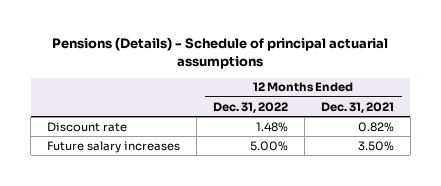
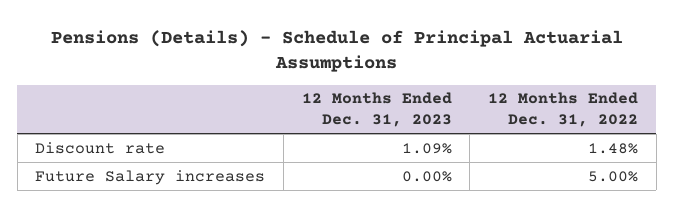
[52,37,389,70] Pensions (Details) - Schedule of principal actuarial assumptions -> [50,29,623,73] Pensions (Details) - Schedule of Principal Actuarial Assumptions
[320,101,394,113] Dec. 31, 2021 -> none
none -> [301,92,452,127] 12 Months Ended Dec. 31, 2023
[46,140,180,153] Future salary increases -> [35,169,266,185] Future Salary increases

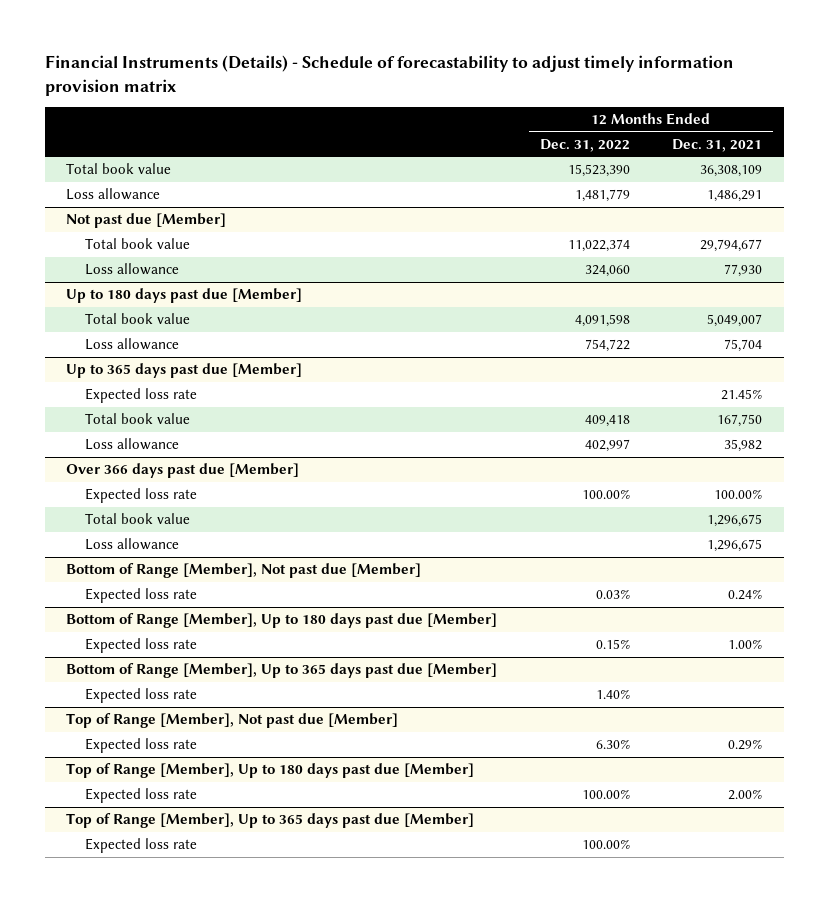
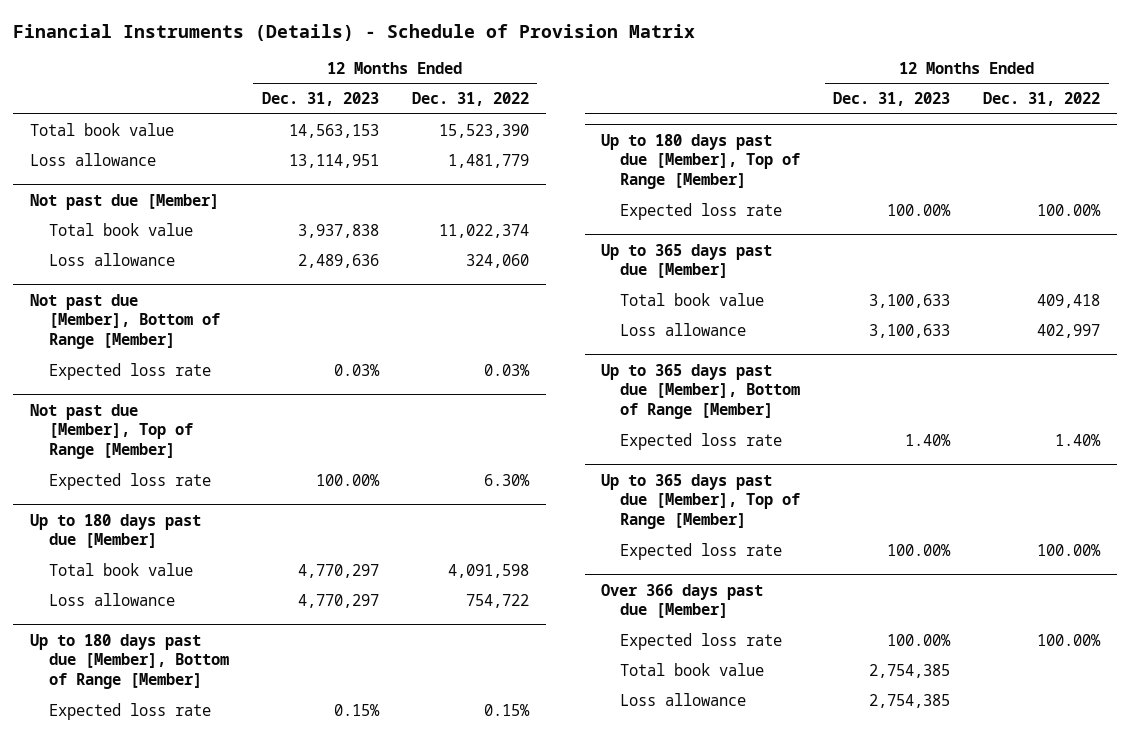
[44,55,734,96] Financial Instruments (Details) - Schedule of forecastability to adjust timely information provision matrix -> [13,23,696,41] Financial Instruments (Details) - Schedule of Provision Matrix
[672,138,763,152] Dec. 31, 2021 -> none
none -> [261,92,379,107] Dec. 31, 2023
none -> [29,293,220,350] Not past due [Member], Bottom of Range [Member]
none -> [48,362,211,380] Expected loss rate
none -> [29,403,193,460] Not past due [Member], Top of Range [Member]
none -> [48,472,211,490] Expected loss rate
none -> [29,633,229,690] Up to 180 days past due [Member], Bottom of Range [Member]
none -> [48,702,211,720] Expected loss rate
none -> [601,133,800,190] Up to 180 days past due [Member], Top of Range [Member]
none -> [619,202,782,220] Expected loss rate
[84,388,197,404] Expected loss rate -> none
none -> [601,363,800,420] Up to 365 days past due [Member], Bottom of Range [Member]
none -> [619,432,782,450] Expected loss rate
none -> [601,473,800,530] Up to 365 days past due [Member], Top of Range [Member]
none -> [619,542,782,560] Expected loss rate
[66,563,422,579] Bottom of Range [Member], Not past due [Member] -> none
[84,588,197,604] Expected loss rate -> none
[66,613,498,629] Bottom of Range [Member], Up to 180 days past due [Member] -> none
[84,638,197,654] Expected loss rate -> none
[66,663,498,679] Bottom of Range [Member], Up to 365 days past due [Member] -> none
[84,688,197,704] Expected loss rate -> none
[66,713,399,729] Top of Range [Member], Not past due [Member] -> none
[84,738,197,754] Expected loss rate -> none
[66,763,475,779] Top of Range [Member], Up to 180 days past due [Member] -> none
[84,788,197,804] Expected loss rate -> none
[66,813,475,829] Top of Range [Member], Up to 365 days past due [Member] -> none
[84,838,197,854] Expected loss rate -> none

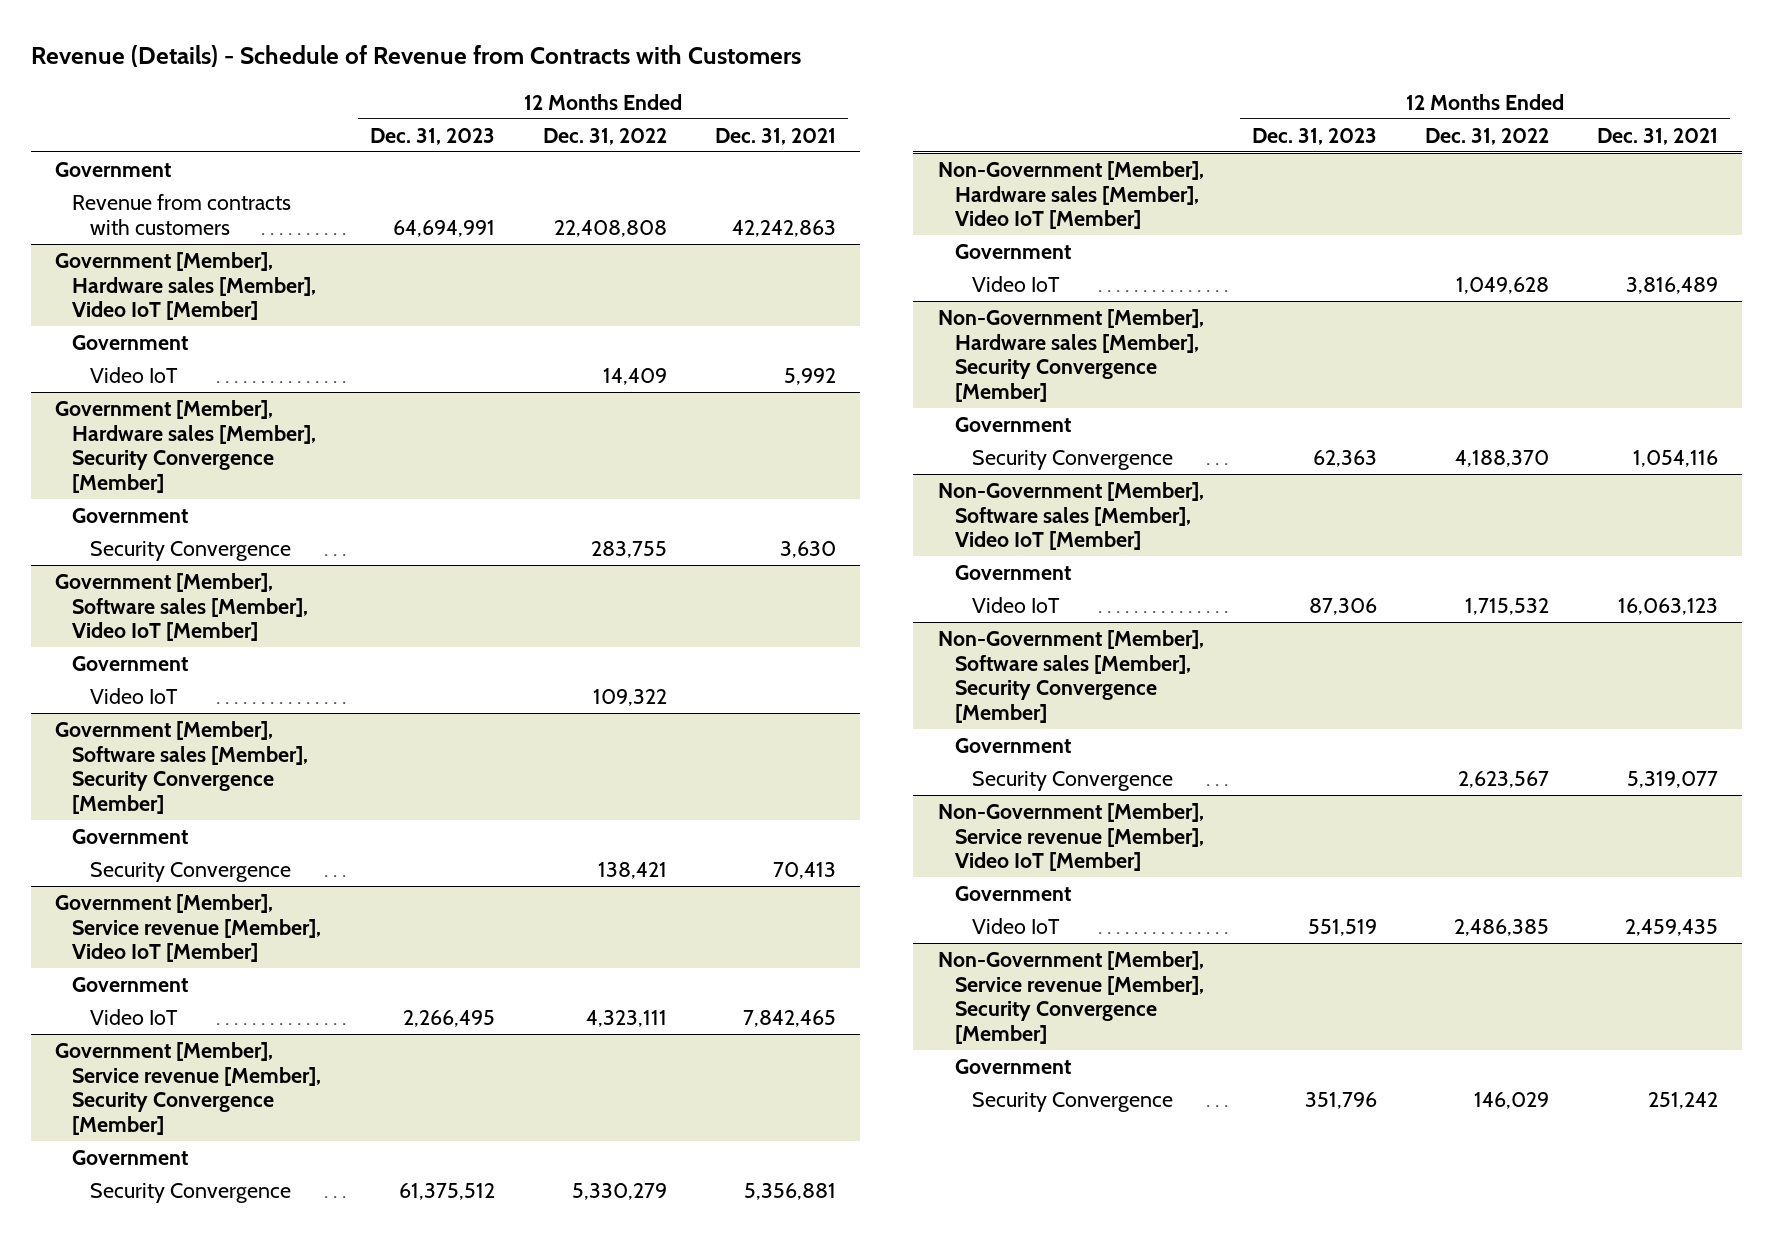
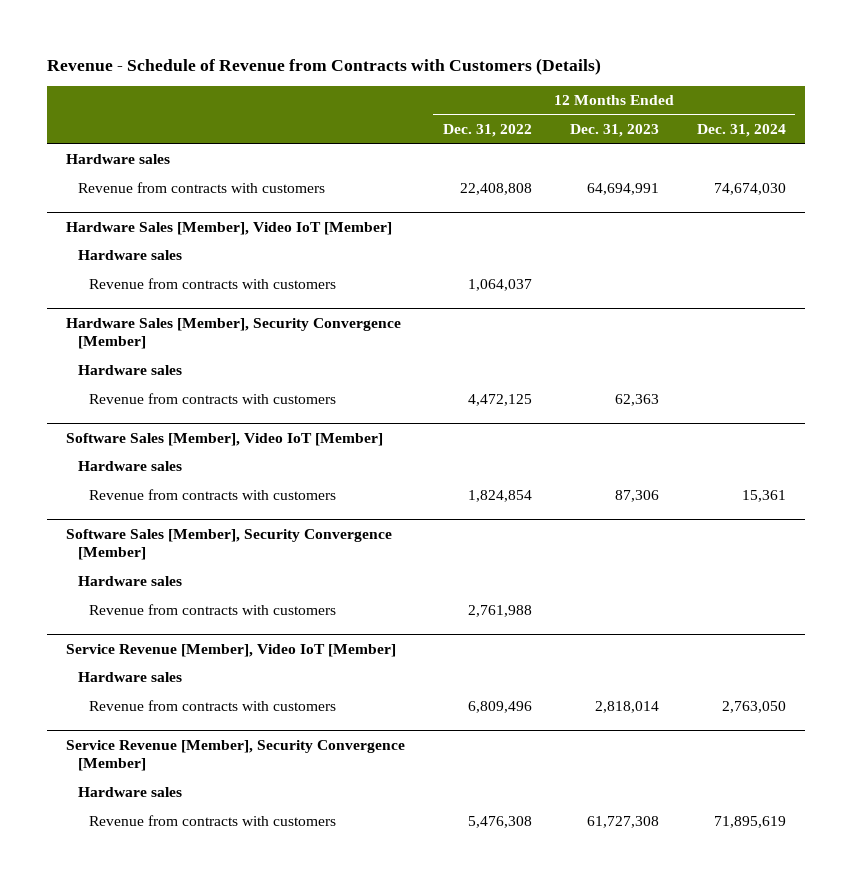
[31,45,802,68] Revenue (Details) - Schedule of Revenue from Contracts with Customers -> [46,57,601,75] Revenue - Schedule of Revenue from Contracts with Customers (Details)
[714,127,836,145] Dec. 31, 2021 -> none
none -> [696,124,786,138] Dec. 31, 2024
[55,162,172,178] Government -> none
none -> [65,154,170,165] Hardware sales
[72,335,189,351] Government -> none
[89,367,178,384] Video IoT -> none
[72,508,189,524] Government -> none
[89,541,291,562] Security Convergence -> none
[72,656,189,672] Government -> none
[89,688,178,705] Video IoT -> none
[72,829,189,845] Government -> none
[89,862,291,883] Security Convergence -> none
[72,977,189,993] Government -> none
[89,1009,178,1026] Video IoT -> none
[72,1150,189,1166] Government -> none
[89,1183,291,1204] Security Convergence -> none
[937,161,1204,230] Non-Government [Member], Hardware sales [Member], Video IoT [Member] -> none
[954,244,1071,260] Government -> none
[972,276,1061,293] Video IoT -> none
[937,309,1204,402] Non-Government [Member], Hardware sales [Member], Security Convergence [Member] -> none
[954,417,1071,433] Government -> none
[972,450,1174,471] Security Convergence -> none
[937,482,1204,551] Non-Government [Member], Software sales [Member], Video IoT [Member] -> none
[954,565,1071,581] Government -> none
[972,597,1061,614] Video IoT -> none
[937,630,1204,723] Non-Government [Member], Software sales [Member], Security Convergence [Member] -> none
[954,738,1071,754] Government -> none
[972,771,1174,792] Security Convergence -> none
[937,803,1204,872] Non-Government [Member], Service revenue [Member], Video IoT [Member] -> none
[954,886,1071,902] Government -> none
[972,918,1061,935] Video IoT -> none
[937,951,1204,1044] Non-Government [Member], Service revenue [Member], Security Convergence [Member] -> none
[954,1059,1071,1075] Government -> none
[972,1092,1174,1113] Security Convergence -> none
[55,252,317,321] Government [Member], Hardware sales [Member], Video IoT [Member] -> [65,221,392,235] Hardware Sales [Member], Video IoT [Member]
none -> [77,250,182,261] Hardware sales
none -> [89,278,337,290] Revenue from contracts with customers
[55,400,317,493] Government [Member], Hardware sales [Member], Security Convergence [Member] -> [65,317,401,350] Hardware Sales [Member], Security Convergence [Member]
none -> [77,365,182,376] Hardware sales
none -> [89,393,337,405] Revenue from contracts with customers
[55,573,309,642] Government [Member], Software sales [Member], Video IoT [Member] -> [65,432,383,446] Software Sales [Member], Video IoT [Member]
none -> [77,461,182,472] Hardware sales
none -> [89,489,337,501] Revenue from contracts with customers
[55,721,309,814] Government [Member], Software sales [Member], Security Convergence [Member] -> [65,528,392,561] Software Sales [Member], Security Convergence [Member]
none -> [77,576,182,587] Hardware sales
none -> [89,604,337,616] Revenue from contracts with customers
[55,894,322,963] Government [Member], Service revenue [Member], Video IoT [Member] -> [65,643,396,657] Service Revenue [Member], Video IoT [Member]
none -> [77,672,182,683] Hardware sales
none -> [89,700,337,712] Revenue from contracts with customers
[55,1042,322,1135] Government [Member], Service revenue [Member], Security Convergence [Member] -> [65,739,405,772] Service Revenue [Member], Security Convergence [Member]
none -> [77,787,182,798] Hardware sales
none -> [89,815,337,827] Revenue from contracts with customers

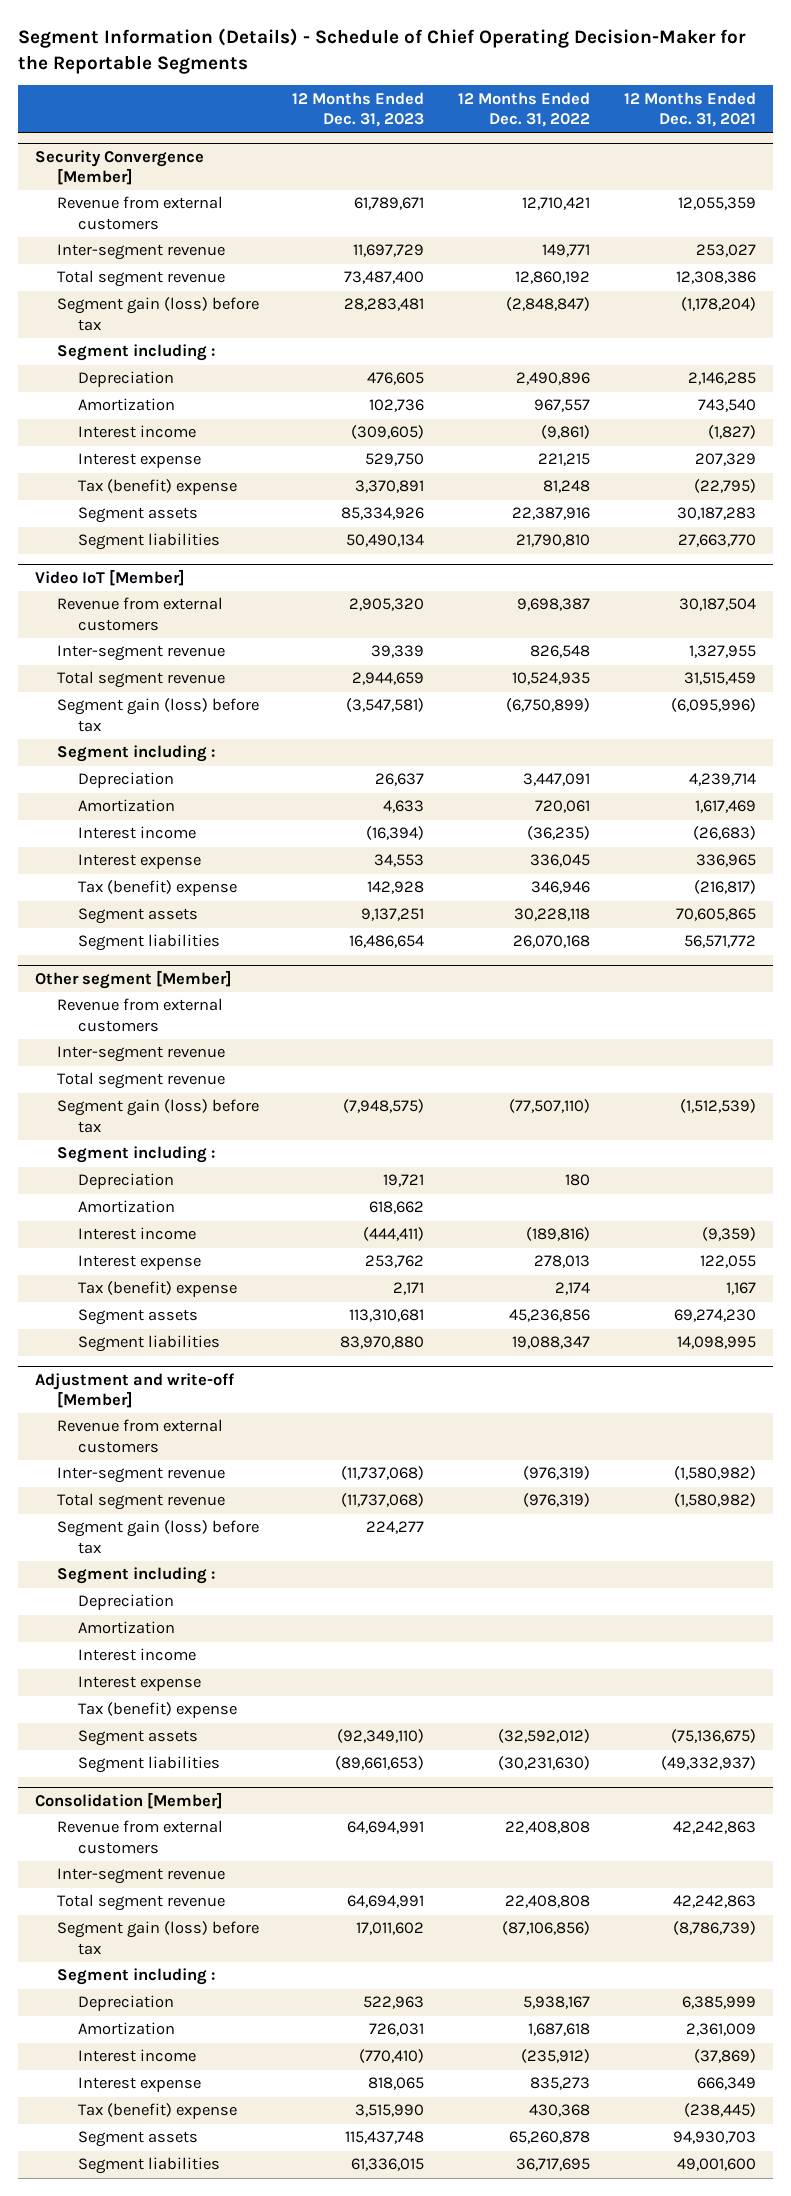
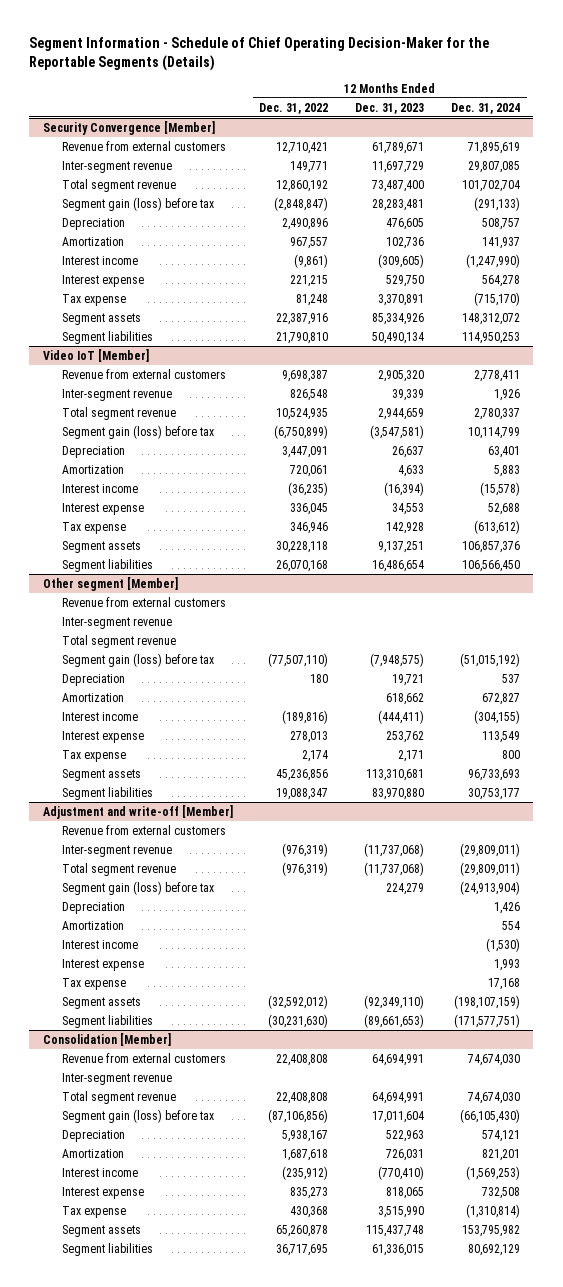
[17,28,746,74] Segment Information (Details) - Schedule of Chief Operating Decision-Maker for the Reportable Segments -> [29,37,490,72] Segment Information - Schedule of Chief Operating Decision-Maker for the Reportable Segments (Details)
[624,91,757,128] 12 Months Ended Dec. 31, 2021 -> none
none -> [450,102,520,114] Dec. 31, 2024
[56,344,215,362] Segment including : -> none
[78,479,238,496] Tax (benefit) expense -> [61,293,126,306] Tax expense
[56,745,215,763] Segment including : -> none
[78,880,238,897] Tax (benefit) expense -> [61,521,126,534] Tax expense
[56,1146,215,1164] Segment including : -> none
[78,1281,238,1298] Tax (benefit) expense -> [61,749,126,762] Tax expense
[56,1567,215,1585] Segment including : -> none
[366,1521,425,1535] 224,277 -> [386,882,425,895] 224,279
[78,1702,238,1719] Tax (benefit) expense -> [61,977,126,990] Tax expense
[56,1968,215,1986] Segment including : -> none
[356,1922,425,1936] 17,011,602 -> [372,1110,425,1123] 17,011,604
[78,2103,238,2120] Tax (benefit) expense -> [61,1205,126,1218] Tax expense

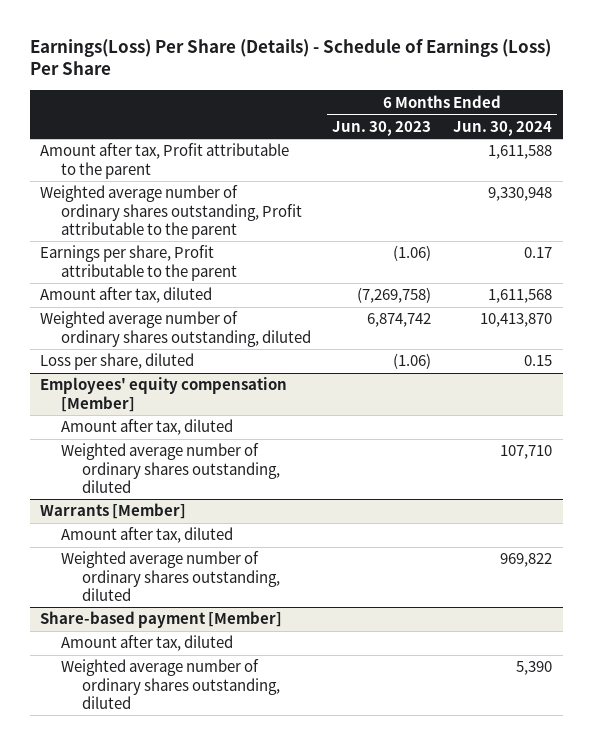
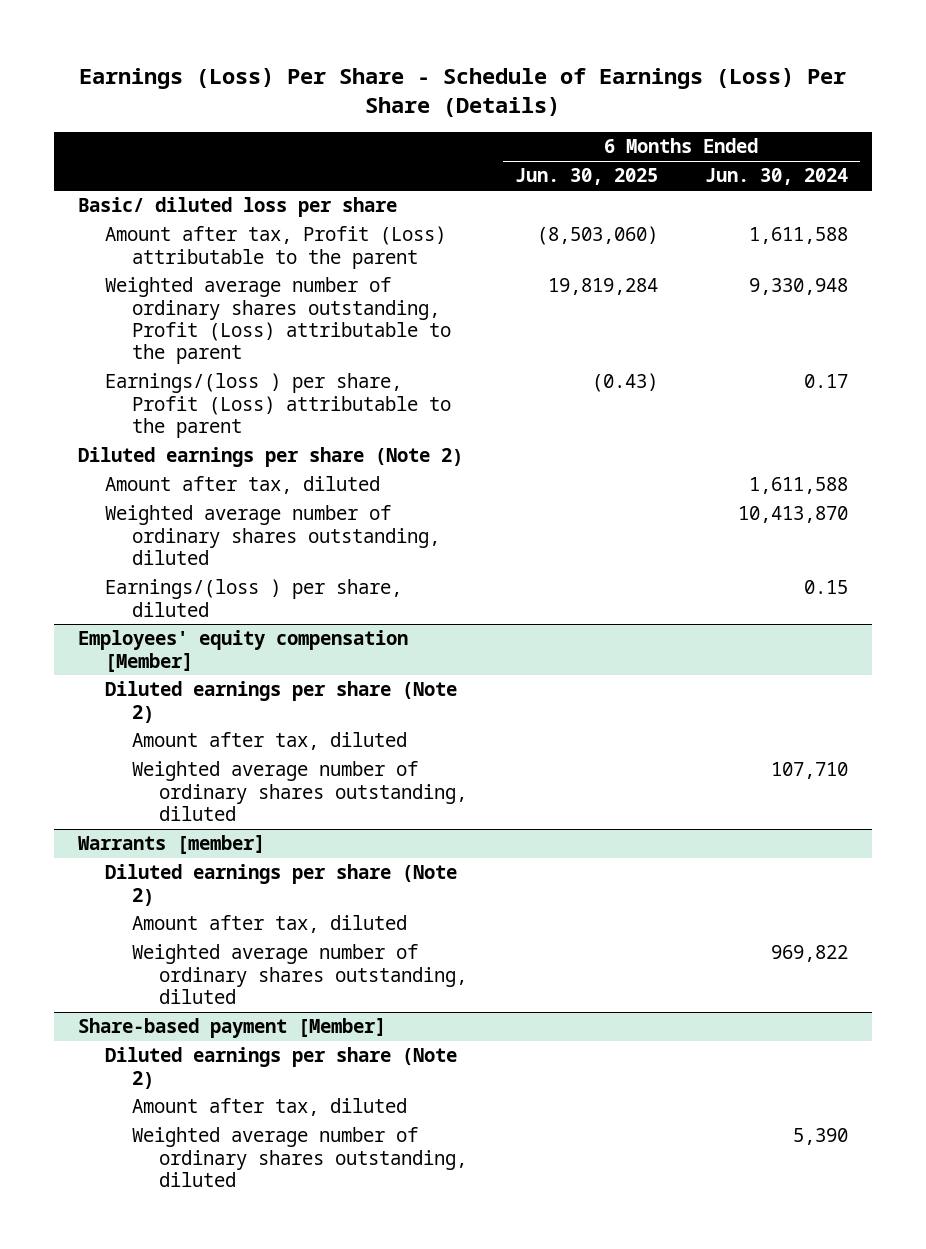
[29,38,551,76] Earnings(Loss) Per Share (Details) - Schedule of Earnings (Loss) Per Share -> [79,67,847,118] Earnings (Loss) Per Share - Schedule of Earnings (Loss) Per Share (Details)
[332,120,432,136] Jun. 30, 2023 -> none
none -> [514,168,658,186] Jun. 30, 2025
none -> [77,197,397,218] Basic/ diluted loss per share
[40,143,290,179] Amount after tax, Profit attributable to the parent -> [104,226,446,269] Amount after tax, Profit (Loss) attributable to the parent
[40,185,303,239] Weighted average number of ordinary shares outstanding, Profit attributable to the parent -> [104,277,451,365] Weighted average number of ordinary shares outstanding, Profit (Loss) attributable to the parent
[40,245,238,281] Earnings per share, Profit attributable to the parent -> [104,373,451,438] Earnings/(loss ) per share, Profit (Loss) attributable to the parent
none -> [77,447,463,468] Diluted earnings per share (Note 2)
[487,289,552,304] 1,611,568 -> [749,477,849,495] 1,611,588
[40,353,195,371] Loss per share, diluted -> [104,579,402,617] Earnings/(loss ) per share, diluted
none -> [104,681,457,723] Diluted earnings per share (Note 2)
[40,503,187,520] Warrants [Member] -> [77,835,265,855] Warrants [member]
none -> [104,864,457,906] Diluted earnings per share (Note 2)
none -> [104,1047,457,1089] Diluted earnings per share (Note 2)

